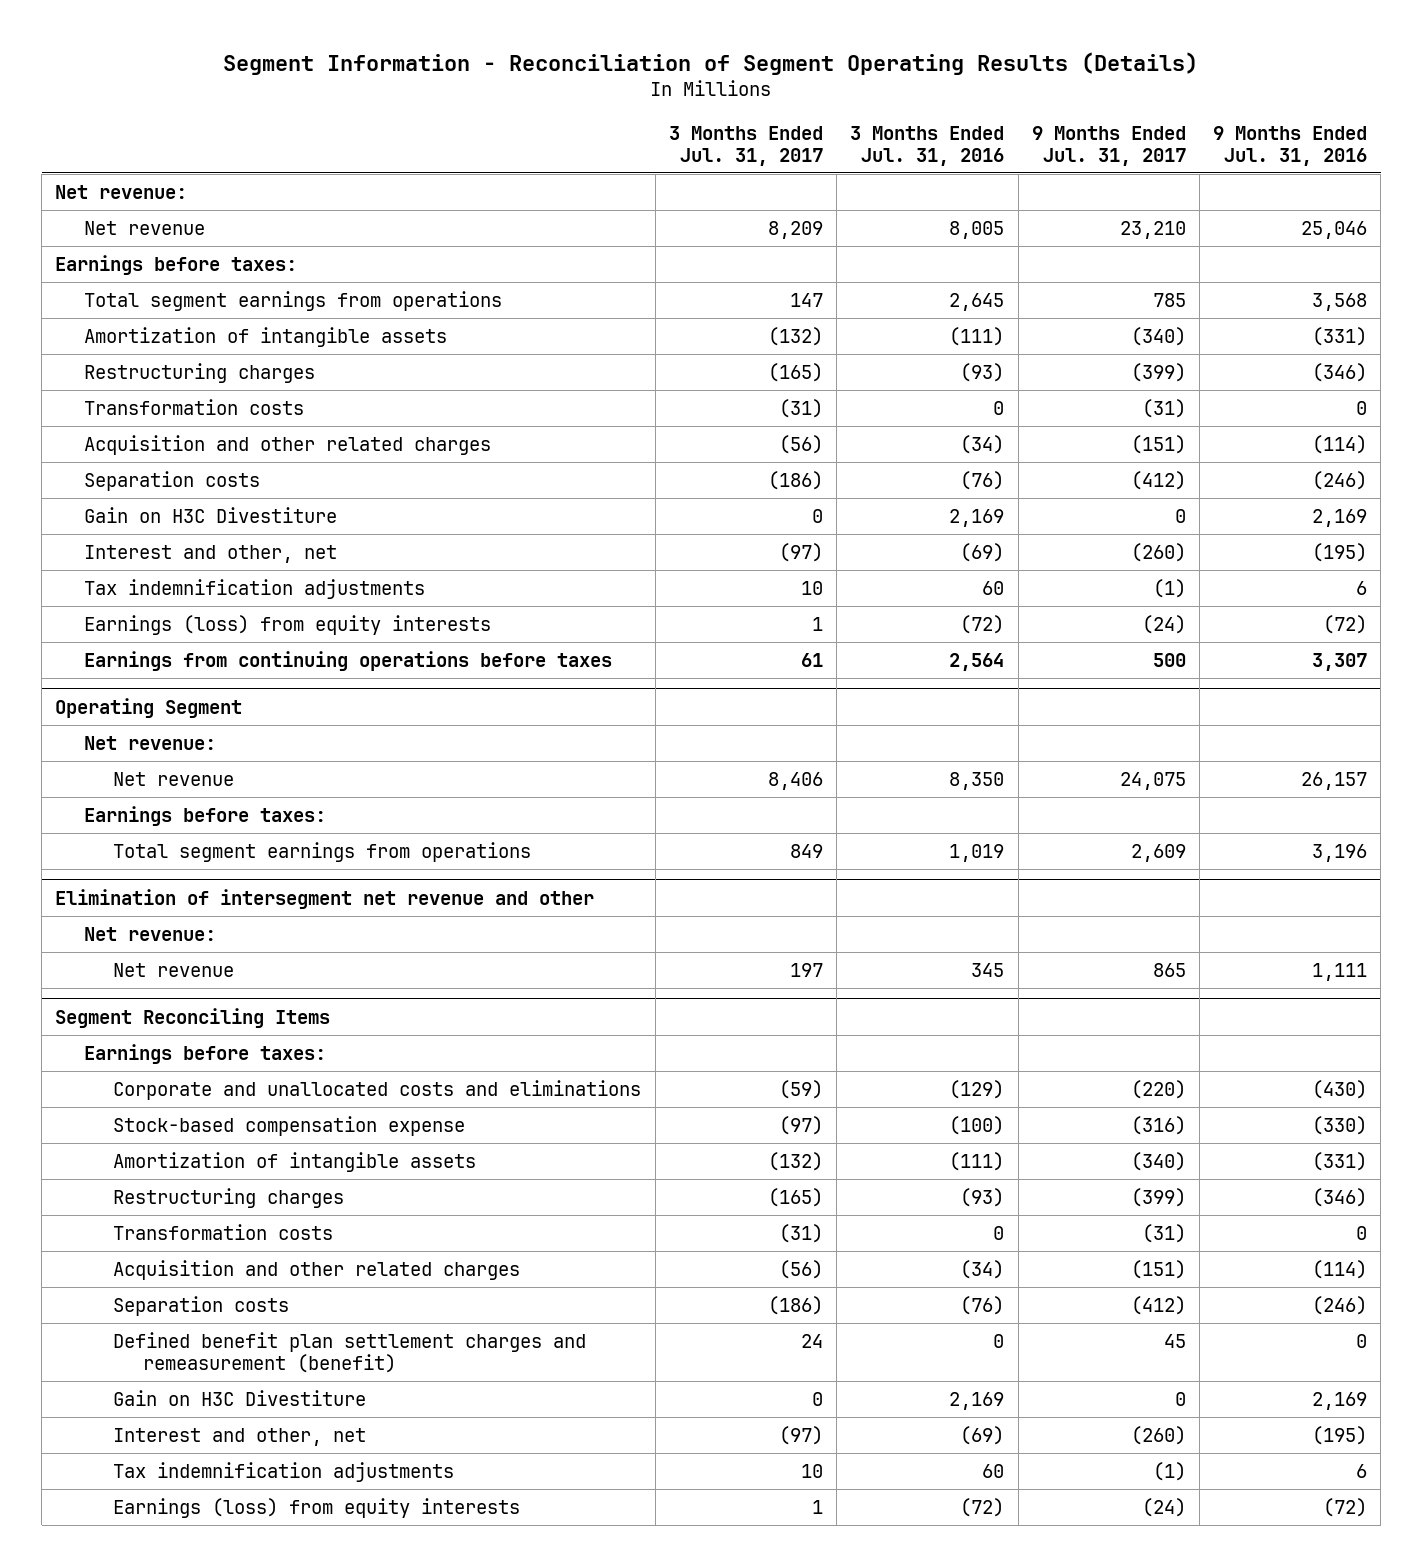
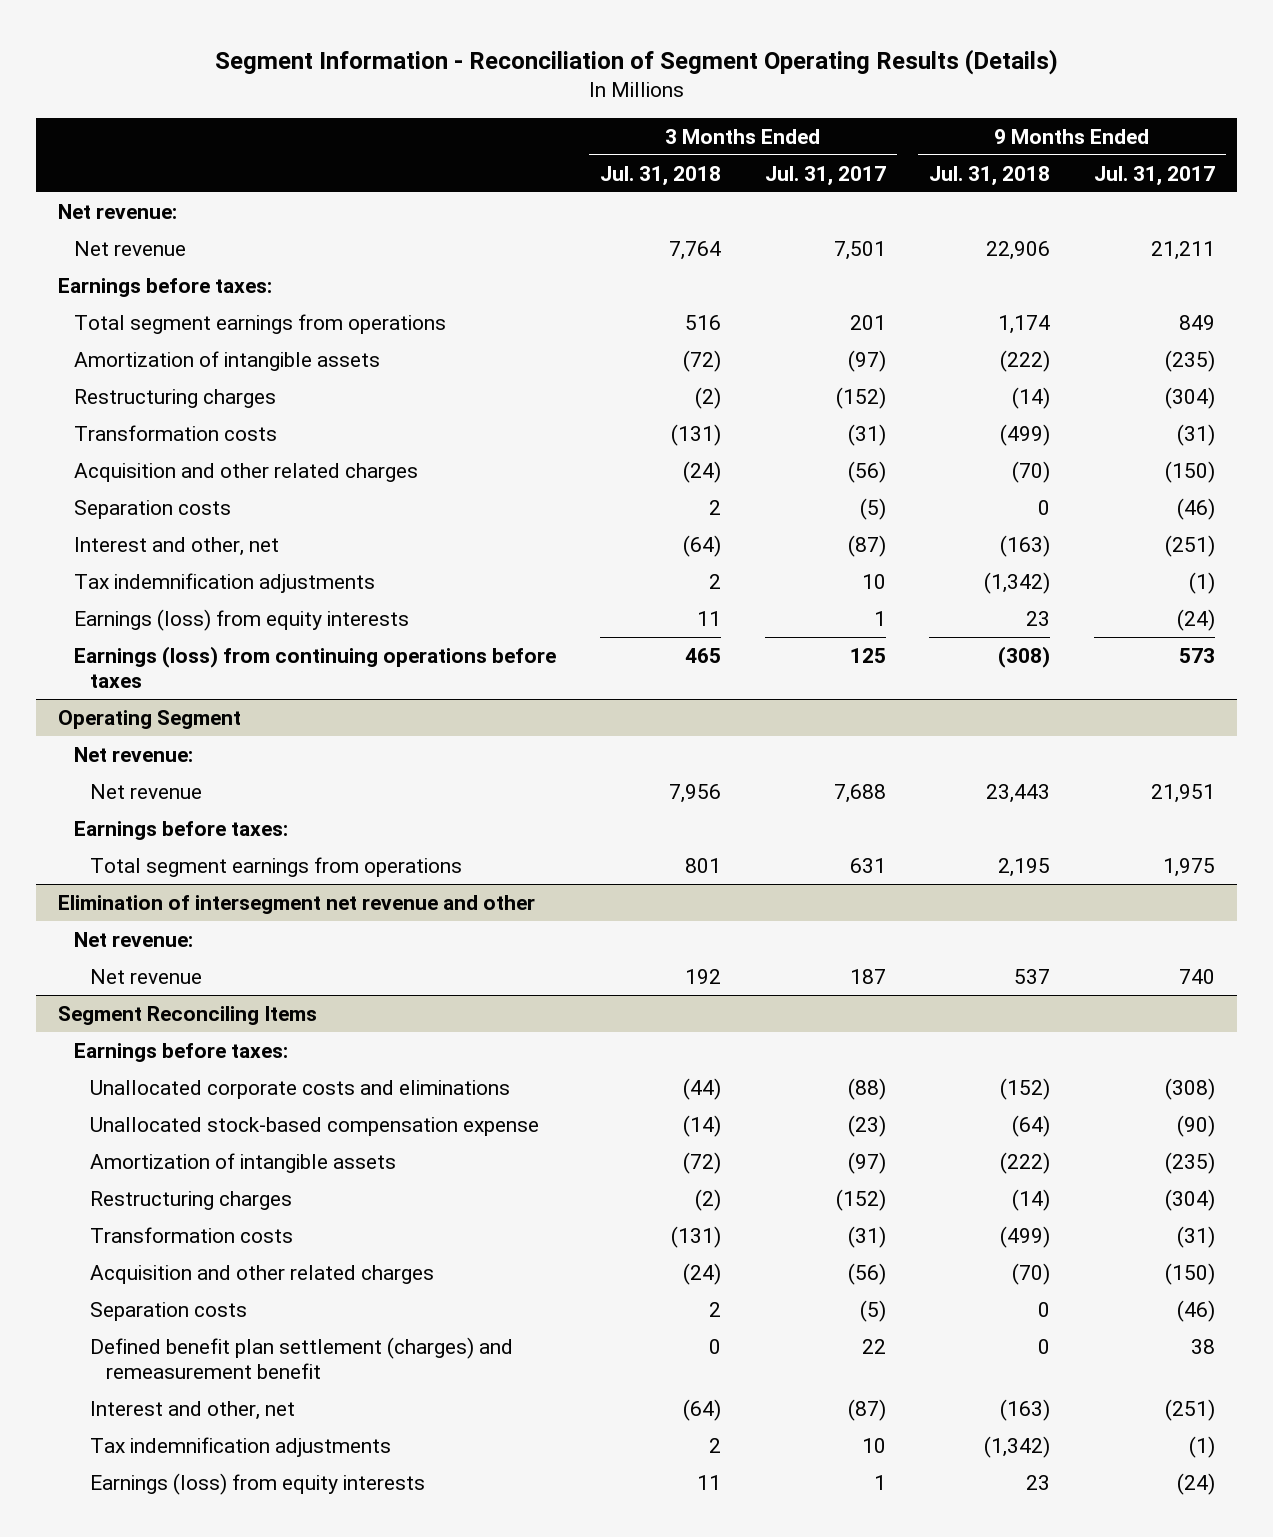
[850,126,1005,166] 3 Months Ended Jul. 31, 2016 -> none
[1213,126,1368,166] 9 Months Ended Jul. 31, 2016 -> none
none -> [599,165,721,186] Jul. 31, 2018
none -> [929,165,1051,186] Jul. 31, 2018
[767,221,823,240] 8,209 -> [833,240,886,260] 7,501
[1119,221,1186,240] 23,210 -> [1151,240,1216,260] 21,211
[789,293,823,308] 147 -> [849,314,886,330] 201
[1152,293,1186,308] 785 -> [1179,314,1216,330] 849
[767,327,823,347] (132) -> [847,349,886,372] (97)
[1130,327,1186,347] (340) -> [1165,349,1216,372] (235)
[767,363,823,383] (165) -> [835,386,886,409] (152)
[1130,363,1186,383] (399) -> [1165,386,1216,409] (304)
[84,507,338,524] Gain on H3C Divestiture -> none
[1130,435,1186,455] (151) -> [1165,460,1216,483] (150)
[767,471,823,491] (186) -> [859,497,886,520] (5)
[1130,471,1186,491] (412) -> [1177,497,1216,520] (46)
[778,543,823,563] (97) -> [847,534,886,557] (87)
[1130,543,1186,563] (260) -> [1165,534,1216,557] (251)
[84,651,613,672] Earnings from continuing operations before taxes -> [74,645,557,689] Earnings (loss) from continuing operations before taxes
[800,653,823,668] 61 -> [849,647,886,663] 125
[1152,653,1186,668] 500 -> [1179,647,1216,663] 573
[767,772,823,791] 8,406 -> [833,783,886,803] 7,688
[1119,772,1186,791] 24,075 -> [1151,783,1216,803] 21,951
[789,844,823,859] 849 -> [849,857,886,873] 631
[1130,844,1186,863] 2,609 -> [1163,857,1216,877] 1,975
[789,963,823,978] 197 -> [849,968,886,984] 187
[1152,963,1186,978] 865 -> [1179,968,1216,984] 740
[113,1080,642,1101] Corporate and unallocated costs and eliminations -> [90,1079,511,1099] Unallocated corporate costs and eliminations
[778,1080,823,1100] (59) -> [847,1077,886,1100] (88)
[1130,1080,1186,1100] (220) -> [1165,1077,1216,1100] (308)
[113,1116,466,1137] Stock-based compensation expense -> [90,1116,540,1136] Unallocated stock-based compensation expense
[778,1116,823,1136] (97) -> [847,1114,886,1137] (23)
[1130,1116,1186,1136] (316) -> [1177,1114,1216,1137] (90)
[767,1152,823,1172] (132) -> [847,1151,886,1174] (97)
[1130,1152,1186,1172] (340) -> [1165,1151,1216,1174] (235)
[767,1188,823,1208] (165) -> [835,1188,886,1211] (152)
[1130,1188,1186,1208] (399) -> [1165,1188,1216,1211] (304)
[113,1390,367,1407] Gain on H3C Divestiture -> none
[1130,1260,1186,1280] (151) -> [1165,1262,1216,1285] (150)
[767,1296,823,1316] (186) -> [859,1299,886,1322] (5)
[1130,1296,1186,1316] (412) -> [1177,1299,1216,1322] (46)
[113,1332,587,1373] Defined benefit plan settlement charges and remeasurement (benefit) -> [90,1336,514,1380] Defined benefit plan settlement (charges) and remeasurement benefit
[800,1334,823,1349] 24 -> [861,1338,886,1354] 22
[1163,1334,1186,1349] 45 -> [1191,1338,1216,1354] 38
[778,1426,823,1446] (97) -> [847,1398,886,1421] (87)
[1130,1426,1186,1446] (260) -> [1165,1398,1216,1421] (251)

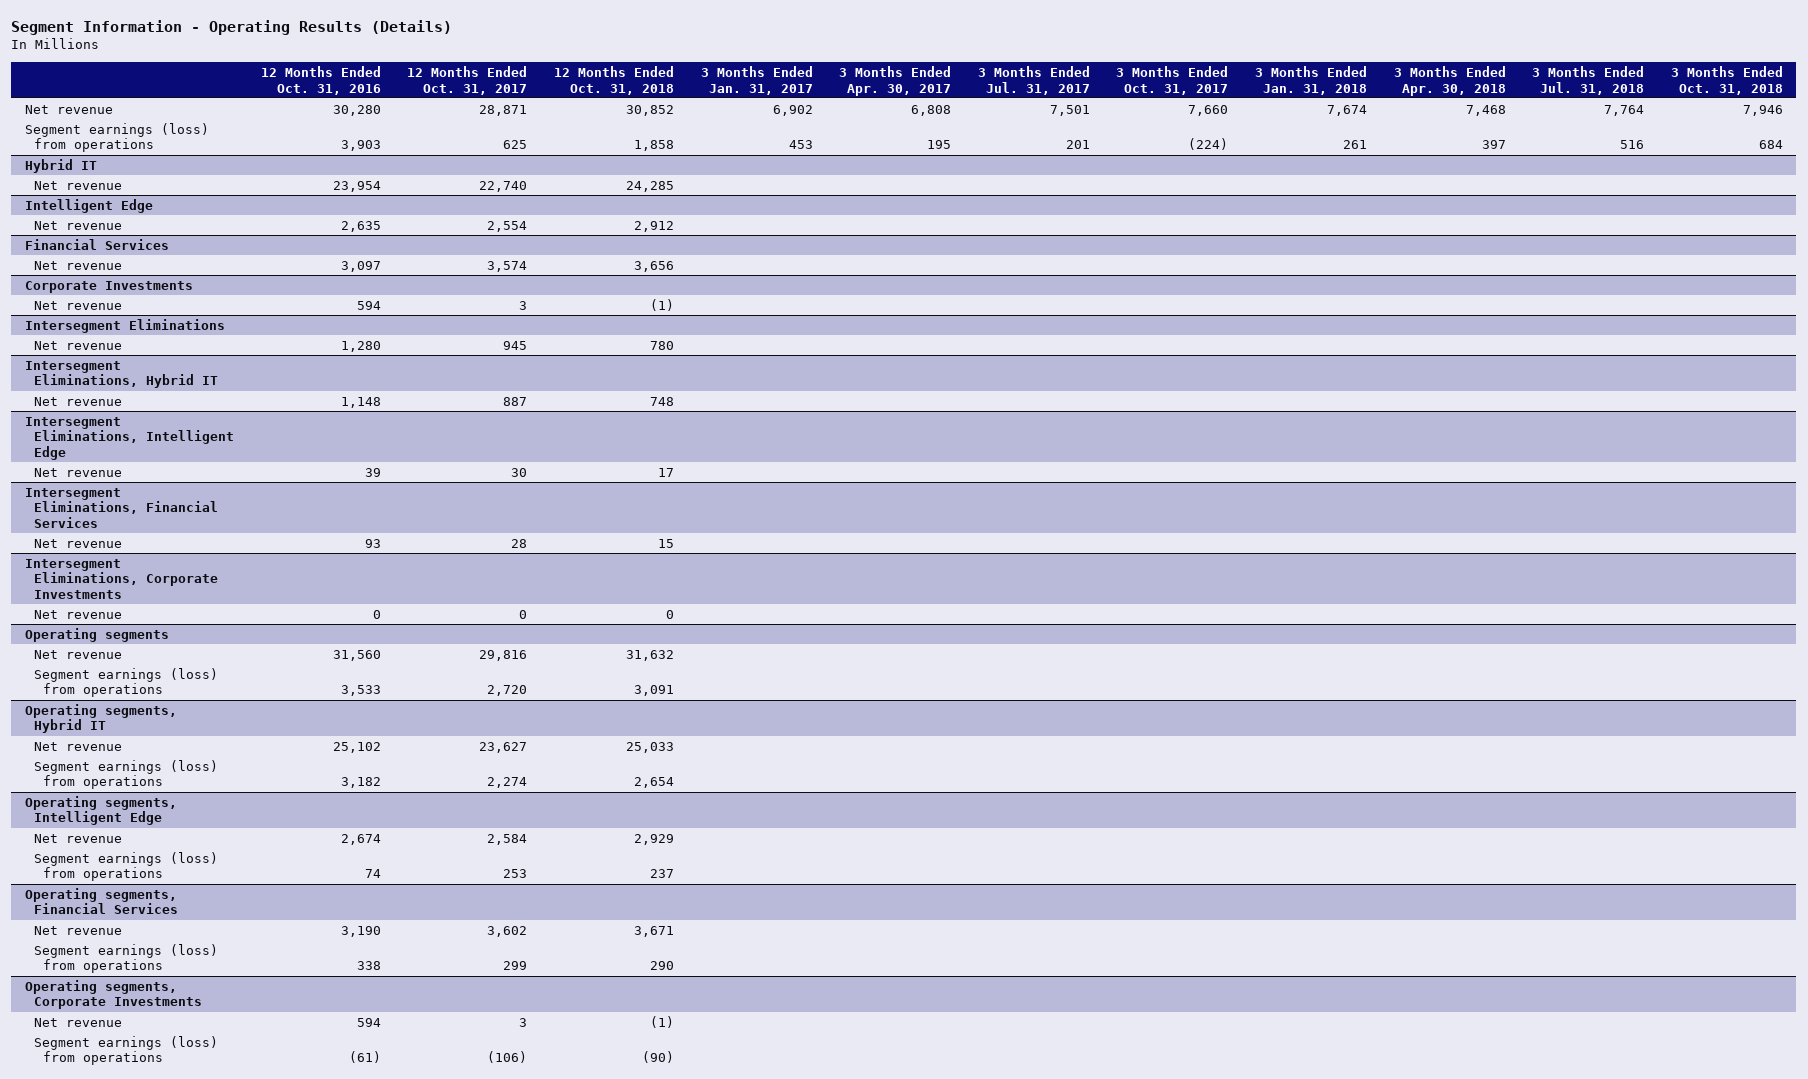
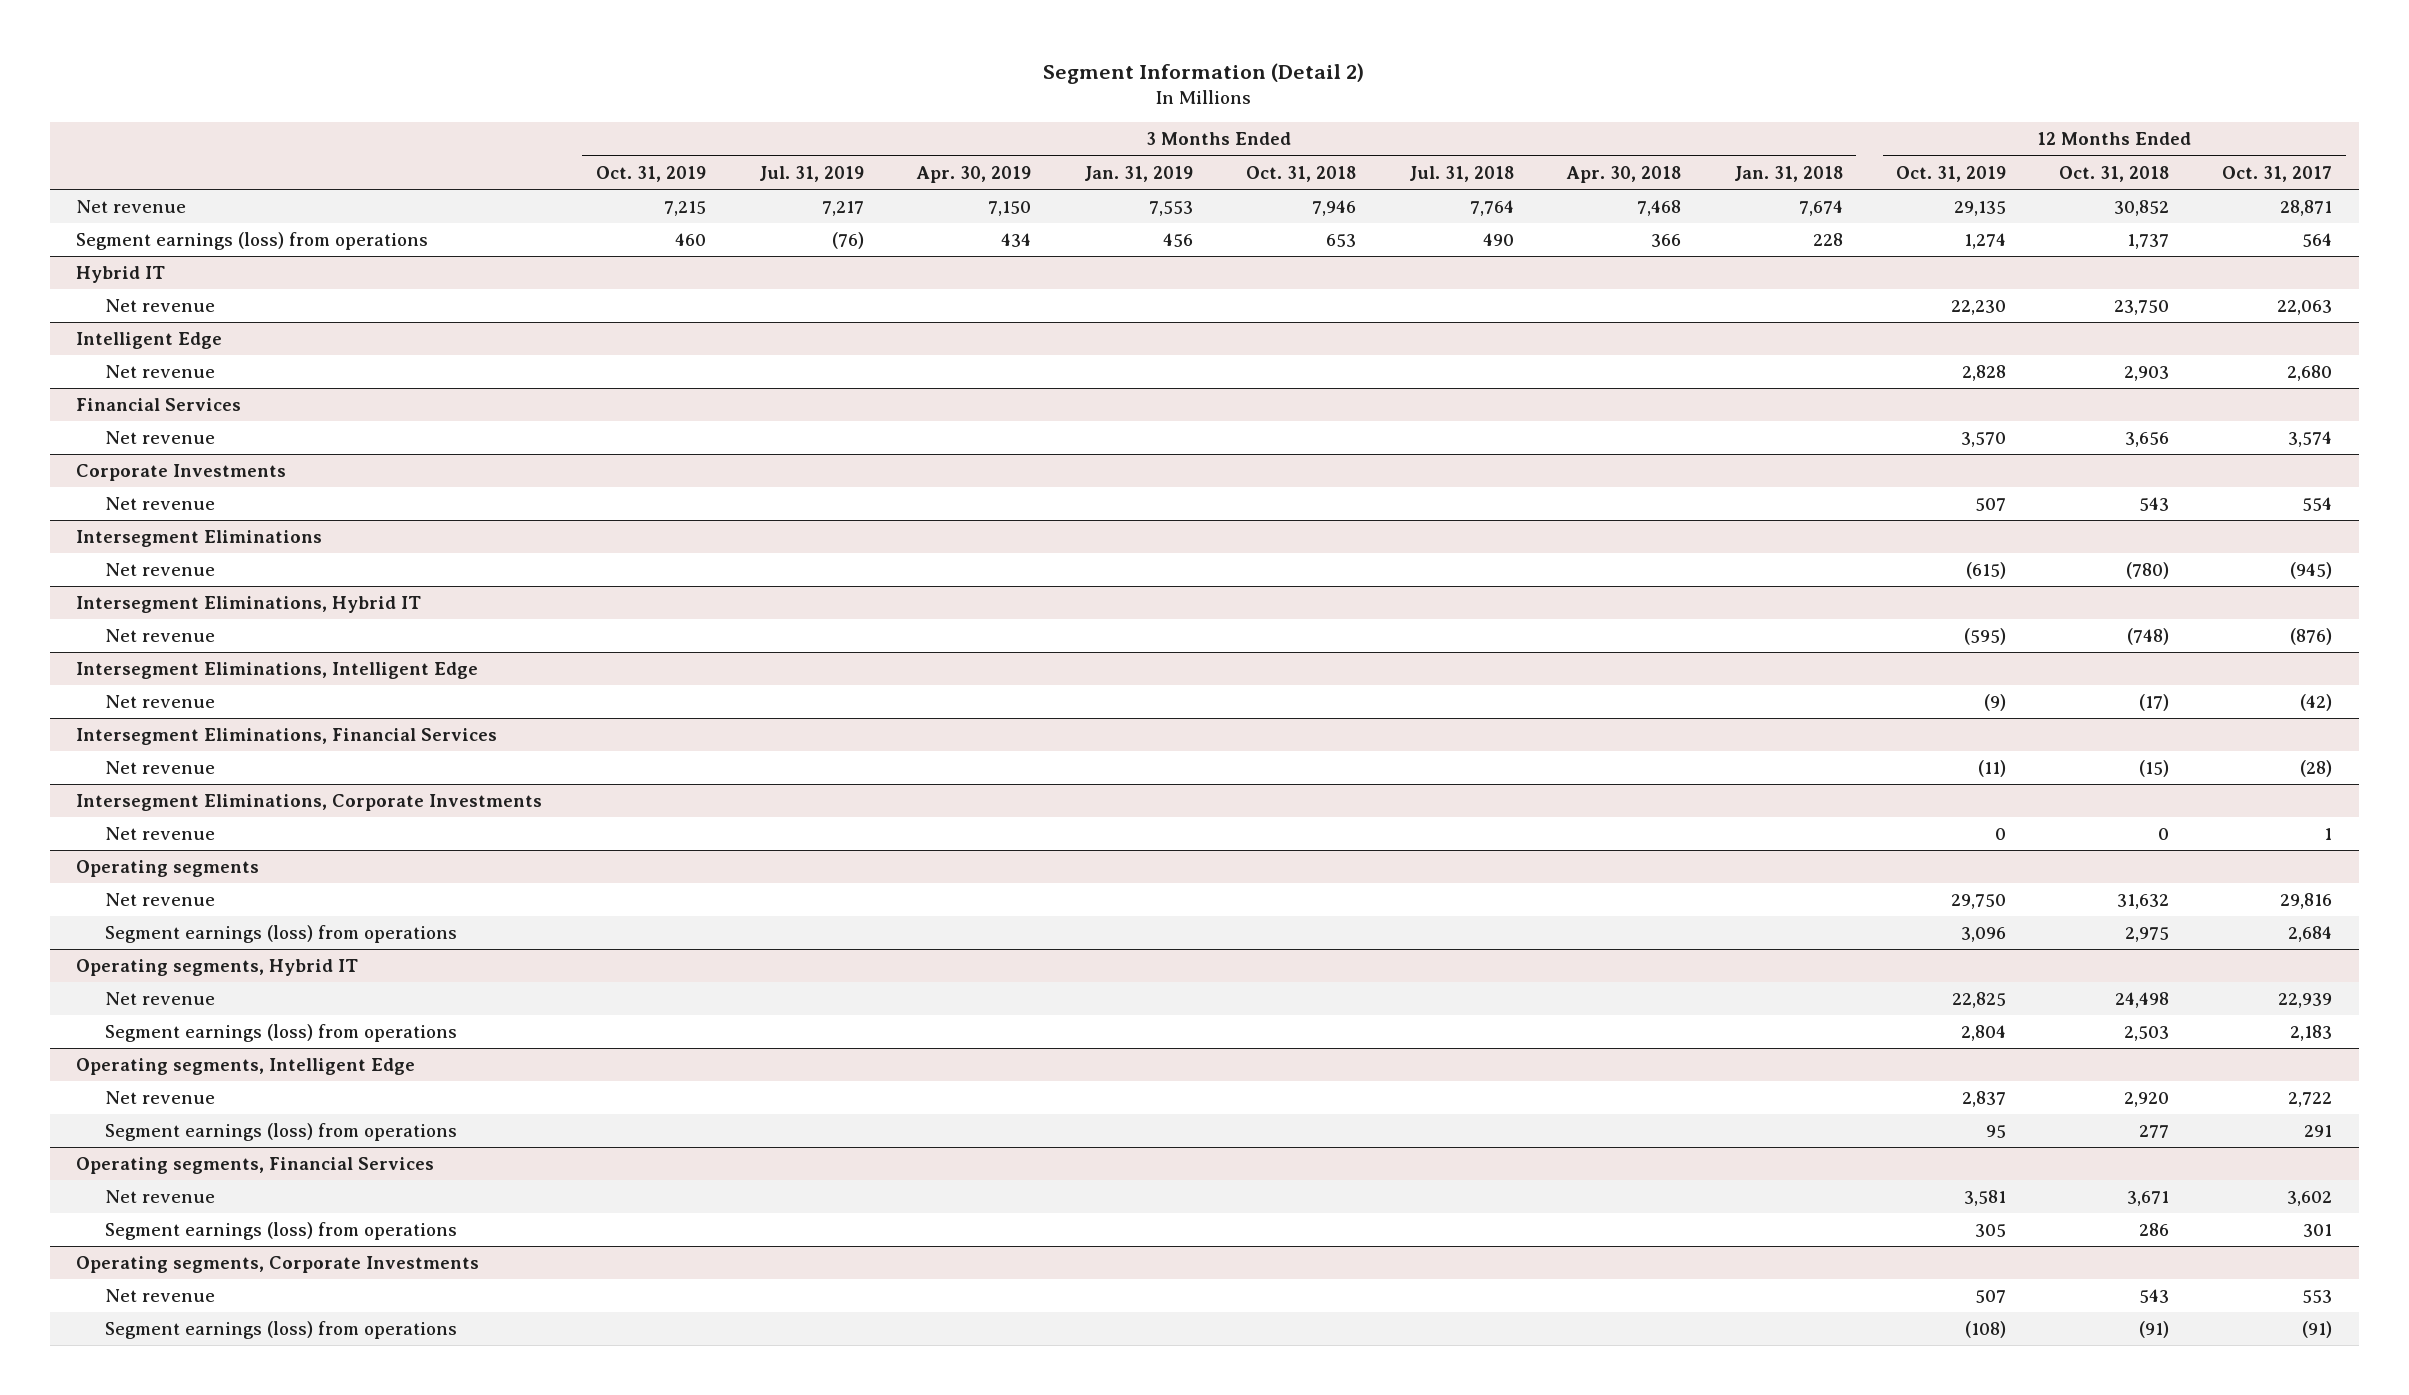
[11,19,453,35] Segment Information - Operating Results (Details) -> [1043,62,1365,84] Segment Information (Detail 2)
[260,65,381,95] 12 Months Ended Oct. 31, 2016 -> none
[700,65,813,95] 3 Months Ended Jan. 31, 2017 -> none
[839,65,952,96] 3 Months Ended Apr. 30, 2017 -> none
[977,65,1090,95] 3 Months Ended Jul. 31, 2017 -> none
[1116,65,1229,95] 3 Months Ended Oct. 31, 2017 -> none
none -> [595,165,706,182] Oct. 31, 2019
none -> [758,165,864,182] Jul. 31, 2019
none -> [915,165,1031,183] Apr. 30, 2019
none -> [1083,165,1193,182] Jan. 31, 2019
none -> [1896,165,2007,182] Oct. 31, 2019
[503,140,528,150] 625 -> [2302,233,2333,248] 564
[633,140,674,152] 1,858 -> [2127,234,2170,250] 1,737
[1343,140,1368,150] 261 -> [1813,233,1844,247] 228
[1481,140,1506,150] 397 -> [1650,234,1681,248] 366
[1620,140,1645,150] 516 -> [1482,233,1514,247] 490
[1759,140,1784,150] 684 -> [1325,234,1356,248] 653
[479,180,528,192] 22,740 -> [2277,300,2333,316] 22,063
[625,180,674,192] 24,285 -> [2114,300,2170,316] 23,750
[487,220,528,232] 2,554 -> [2287,365,2333,382] 2,680
[633,220,674,232] 2,912 -> [2124,366,2170,382] 2,903
[519,300,528,310] 3 -> [2302,497,2333,512] 554
[649,298,674,311] (1) -> [2139,497,2170,512] 543
[503,340,528,350] 945 -> [2290,562,2333,580] (945)
[649,340,674,350] 780 -> [2126,562,2170,580] (780)
[503,396,528,406] 887 -> [2290,628,2333,646] (876)
[649,396,674,406] 748 -> [2127,628,2170,646] (748)
[511,467,528,477] 30 -> [2300,694,2333,712] (42)
[657,467,674,477] 17 -> [2139,694,2170,712] (17)
[511,538,528,548] 28 -> [2300,760,2333,778] (28)
[657,538,674,548] 15 -> [2139,760,2170,778] (15)
[519,609,528,619] 0 -> [2324,828,2333,841] 1
[487,685,528,697] 2,720 -> [2288,926,2333,943] 2,684
[633,685,674,697] 3,091 -> [2125,927,2170,943] 2,975
[479,741,528,753] 23,627 -> [2278,993,2333,1009] 22,939
[625,741,674,753] 25,033 -> [2115,992,2170,1009] 24,498
[487,777,528,789] 2,274 -> [2290,1025,2333,1042] 2,183
[633,777,674,789] 2,654 -> [2124,1026,2170,1042] 2,503
[487,833,528,845] 2,584 -> [2288,1092,2333,1108] 2,722
[633,833,674,845] 2,929 -> [2124,1092,2170,1108] 2,920
[503,869,528,879] 253 -> [2304,1125,2333,1138] 291
[649,869,674,879] 237 -> [2139,1125,2170,1139] 277
[503,961,528,971] 299 -> [2303,1224,2333,1238] 301
[649,961,674,971] 290 -> [2139,1223,2170,1237] 286
[519,1017,528,1027] 3 -> [2302,1290,2333,1304] 553
[649,1015,674,1028] (1) -> [2139,1289,2170,1304] 543
[487,1051,528,1064] (106) -> [2302,1321,2333,1339] (91)
[641,1051,674,1064] (90) -> [2139,1321,2170,1339] (91)

